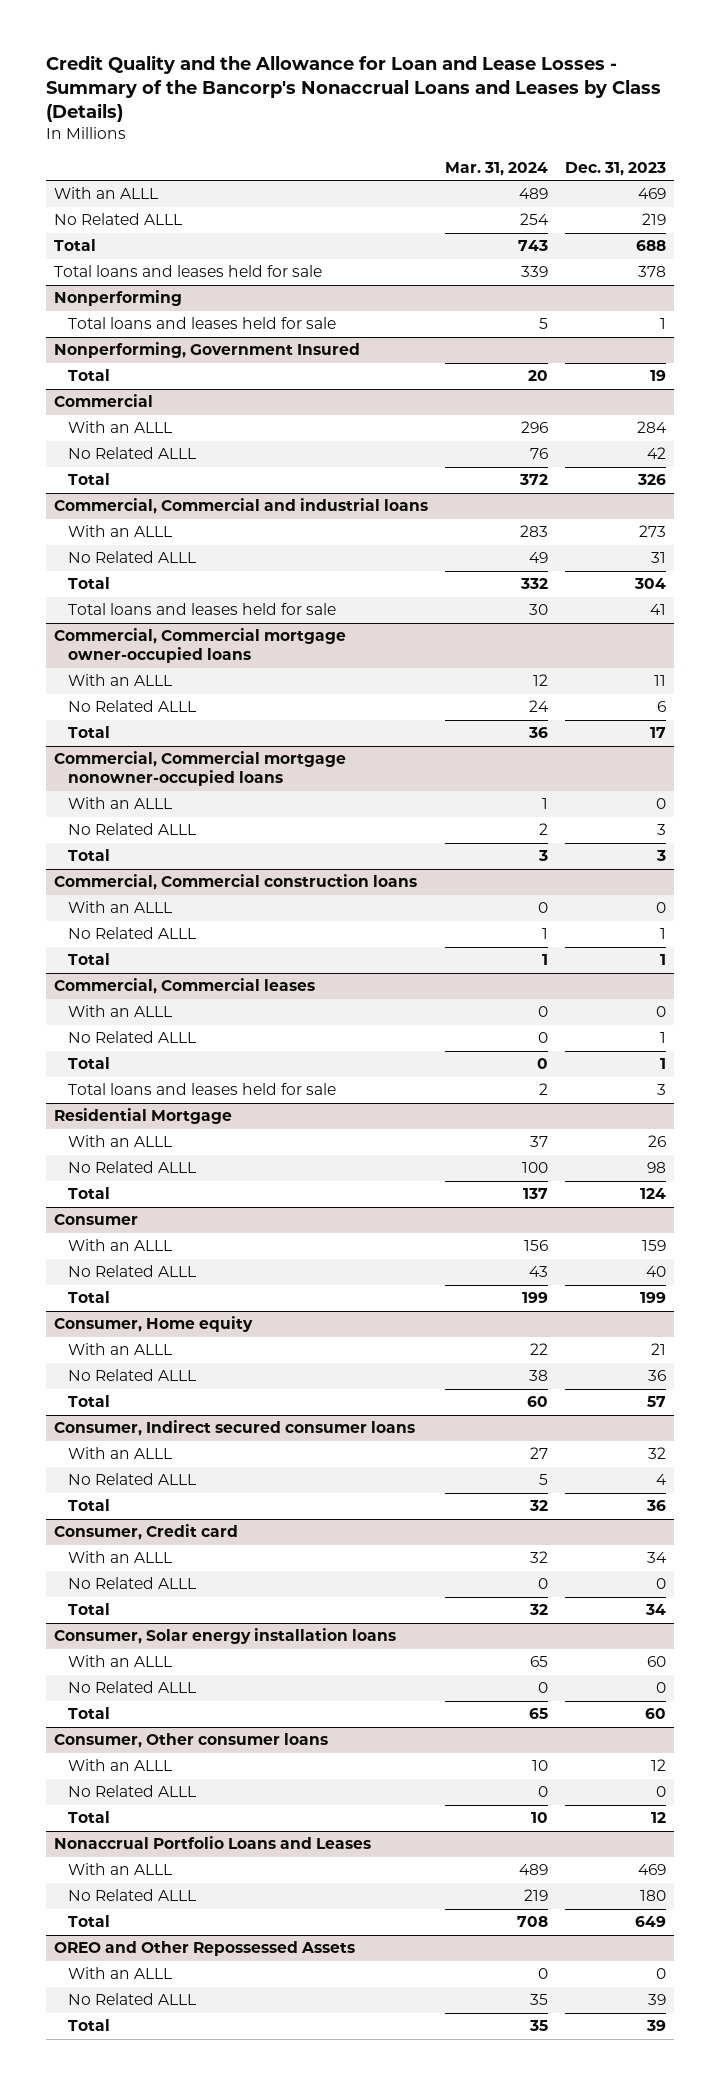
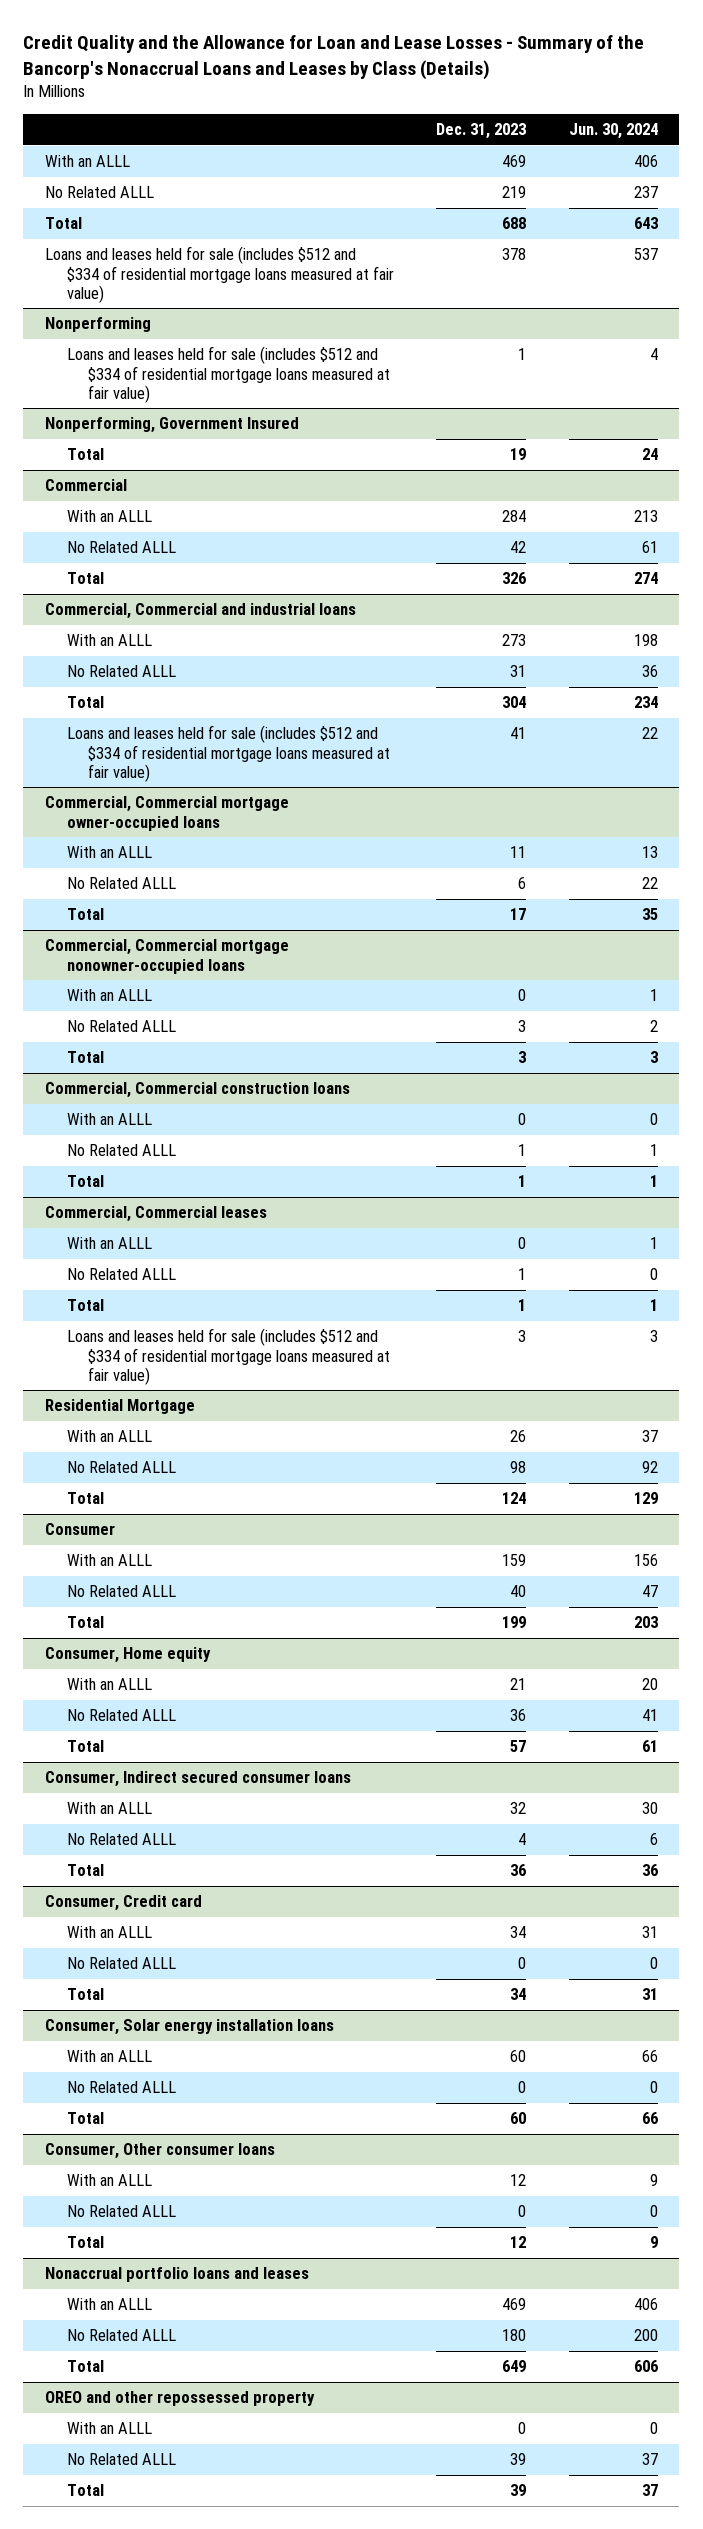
[444,161,548,176] Mar. 31, 2024 -> none
none -> [568,123,658,140] Jun. 30, 2024
[53,265,322,278] Total loans and leases held for sale -> [44,246,394,304] Loans and leases held for sale (includes $512 and $334 of residential mortgage loans measured at fair value)
[68,317,337,330] Total loans and leases held for sale -> [66,346,391,404] Loans and leases held for sale (includes $512 and $334 of residential mortgage loans measured at fair value)
[68,603,337,616] Total loans and leases held for sale -> [66,725,391,783] Loans and leases held for sale (includes $512 and $334 of residential mortgage loans measured at fair value)
[68,1083,337,1096] Total loans and leases held for sale -> [66,1328,391,1386] Loans and leases held for sale (includes $512 and $334 of residential mortgage loans measured at fair value)
[53,1836,371,1850] Nonaccrual Portfolio Loans and Leases -> [44,2267,309,2283] Nonaccrual portfolio loans and leases
[53,1941,355,1957] OREO and Other Repossessed Assets -> [44,2391,315,2407] OREO and other repossessed property

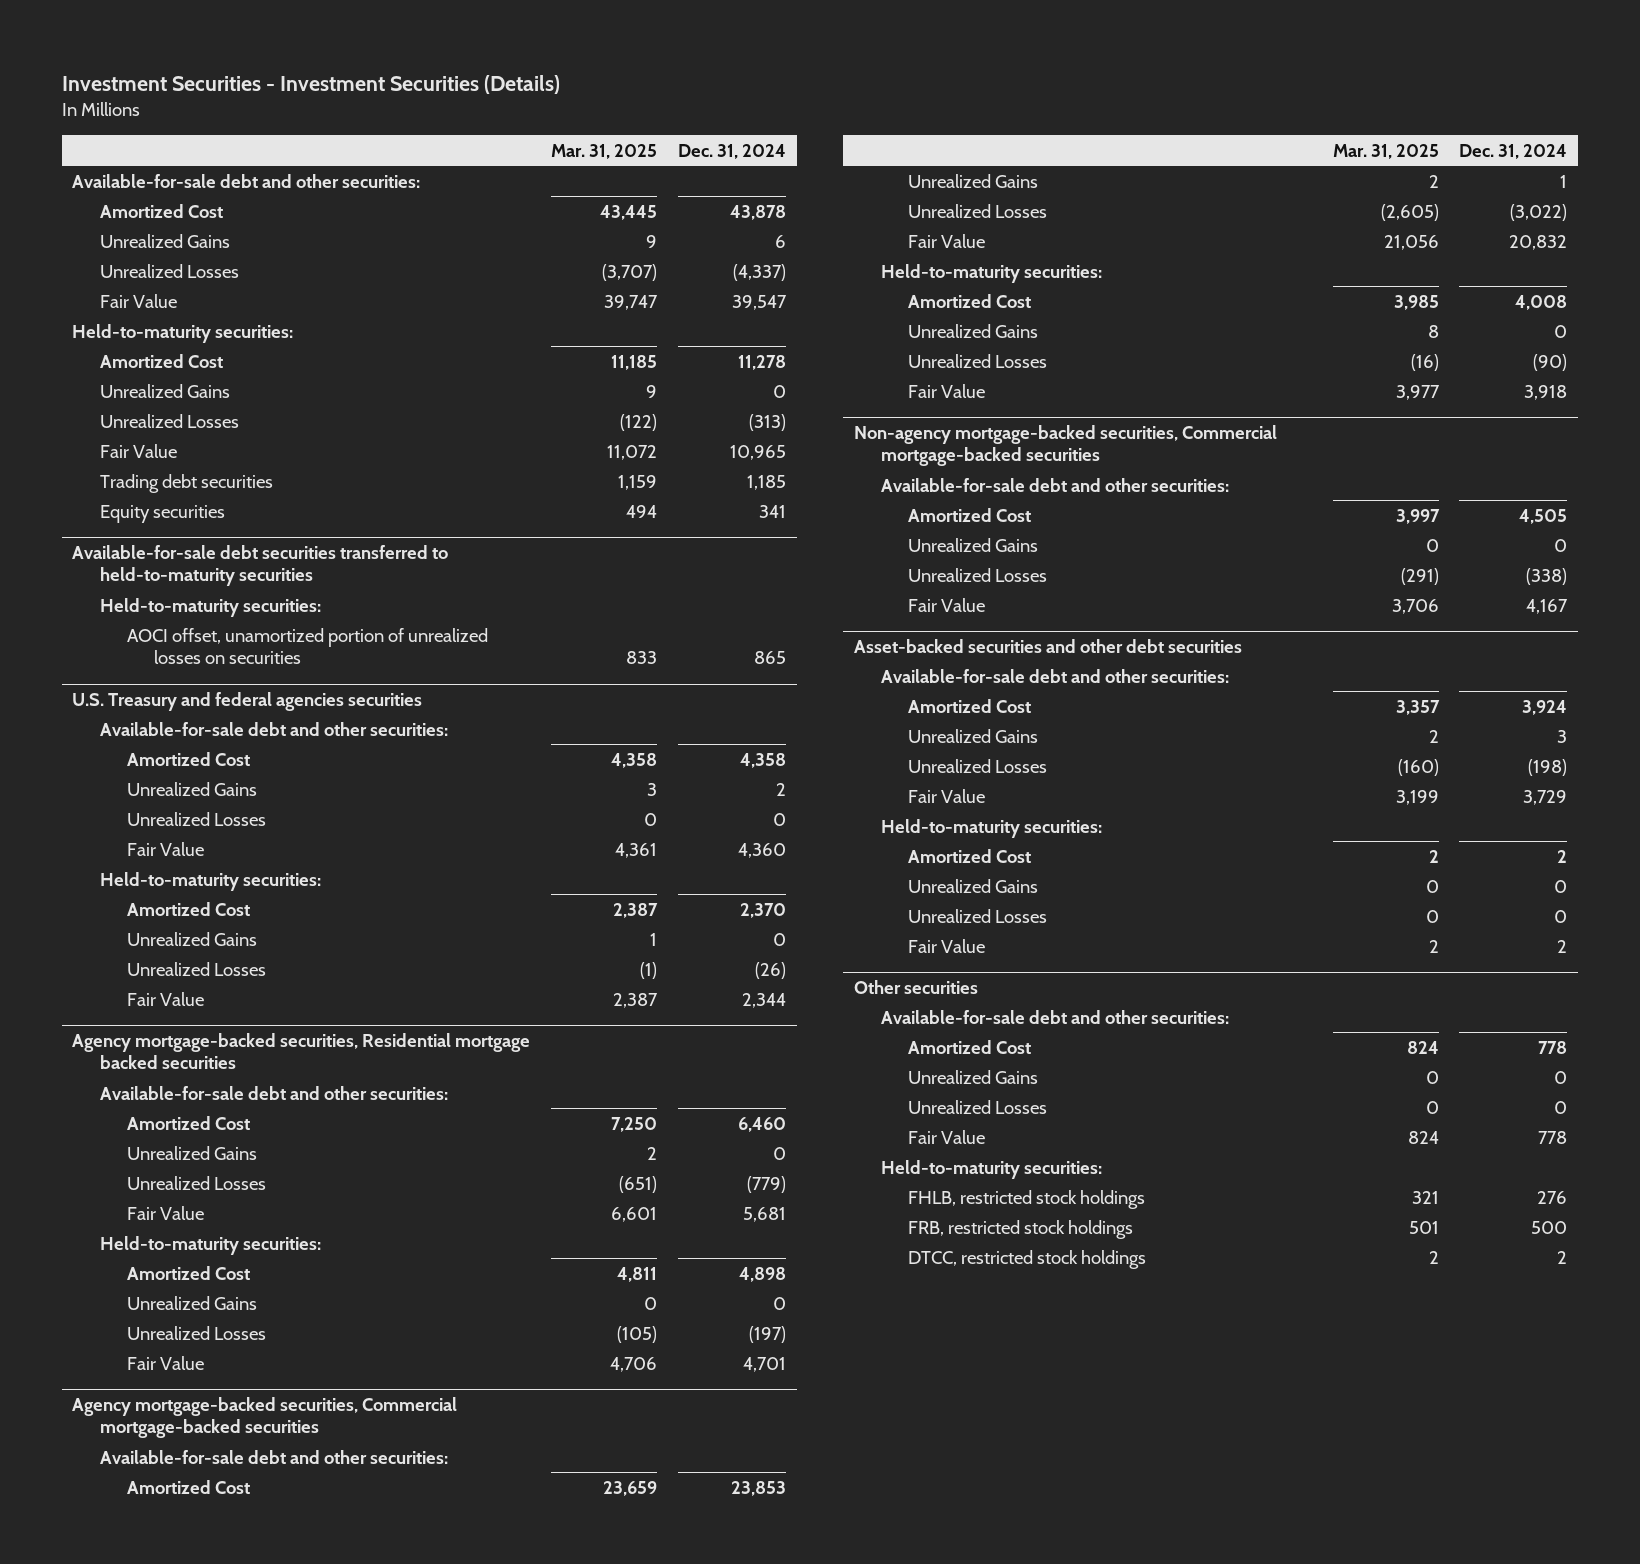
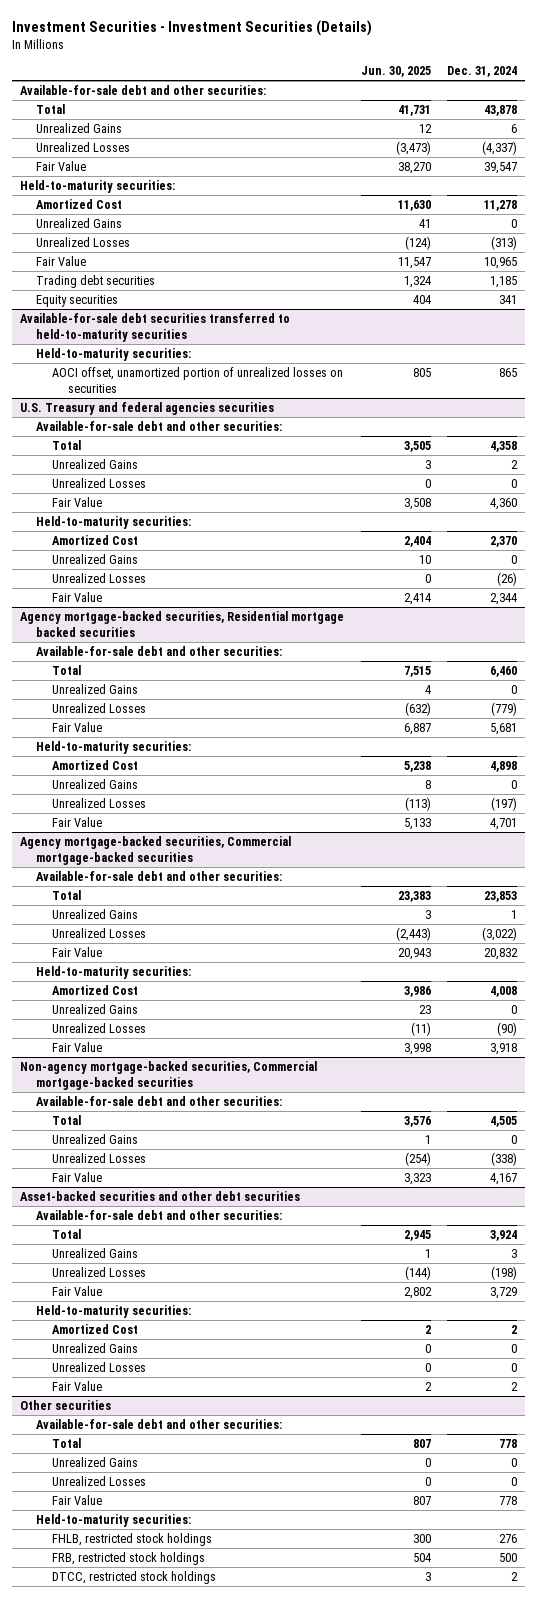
[551,143,658,159] Mar. 31, 2025 -> none
none -> [360,66,431,78] Jun. 30, 2025
[99,203,223,218] Amortized Cost -> [36,103,66,114] Total
[126,751,250,766] Amortized Cost -> [52,439,82,450] Total
[126,1115,250,1130] Amortized Cost -> [52,664,82,675] Total
[126,1479,250,1494] Amortized Cost -> [52,889,82,900] Total
[908,507,1032,522] Amortized Cost -> [52,1114,82,1125] Total
[908,698,1032,713] Amortized Cost -> [52,1228,82,1239] Total
[908,1039,1032,1054] Amortized Cost -> [52,1437,82,1448] Total

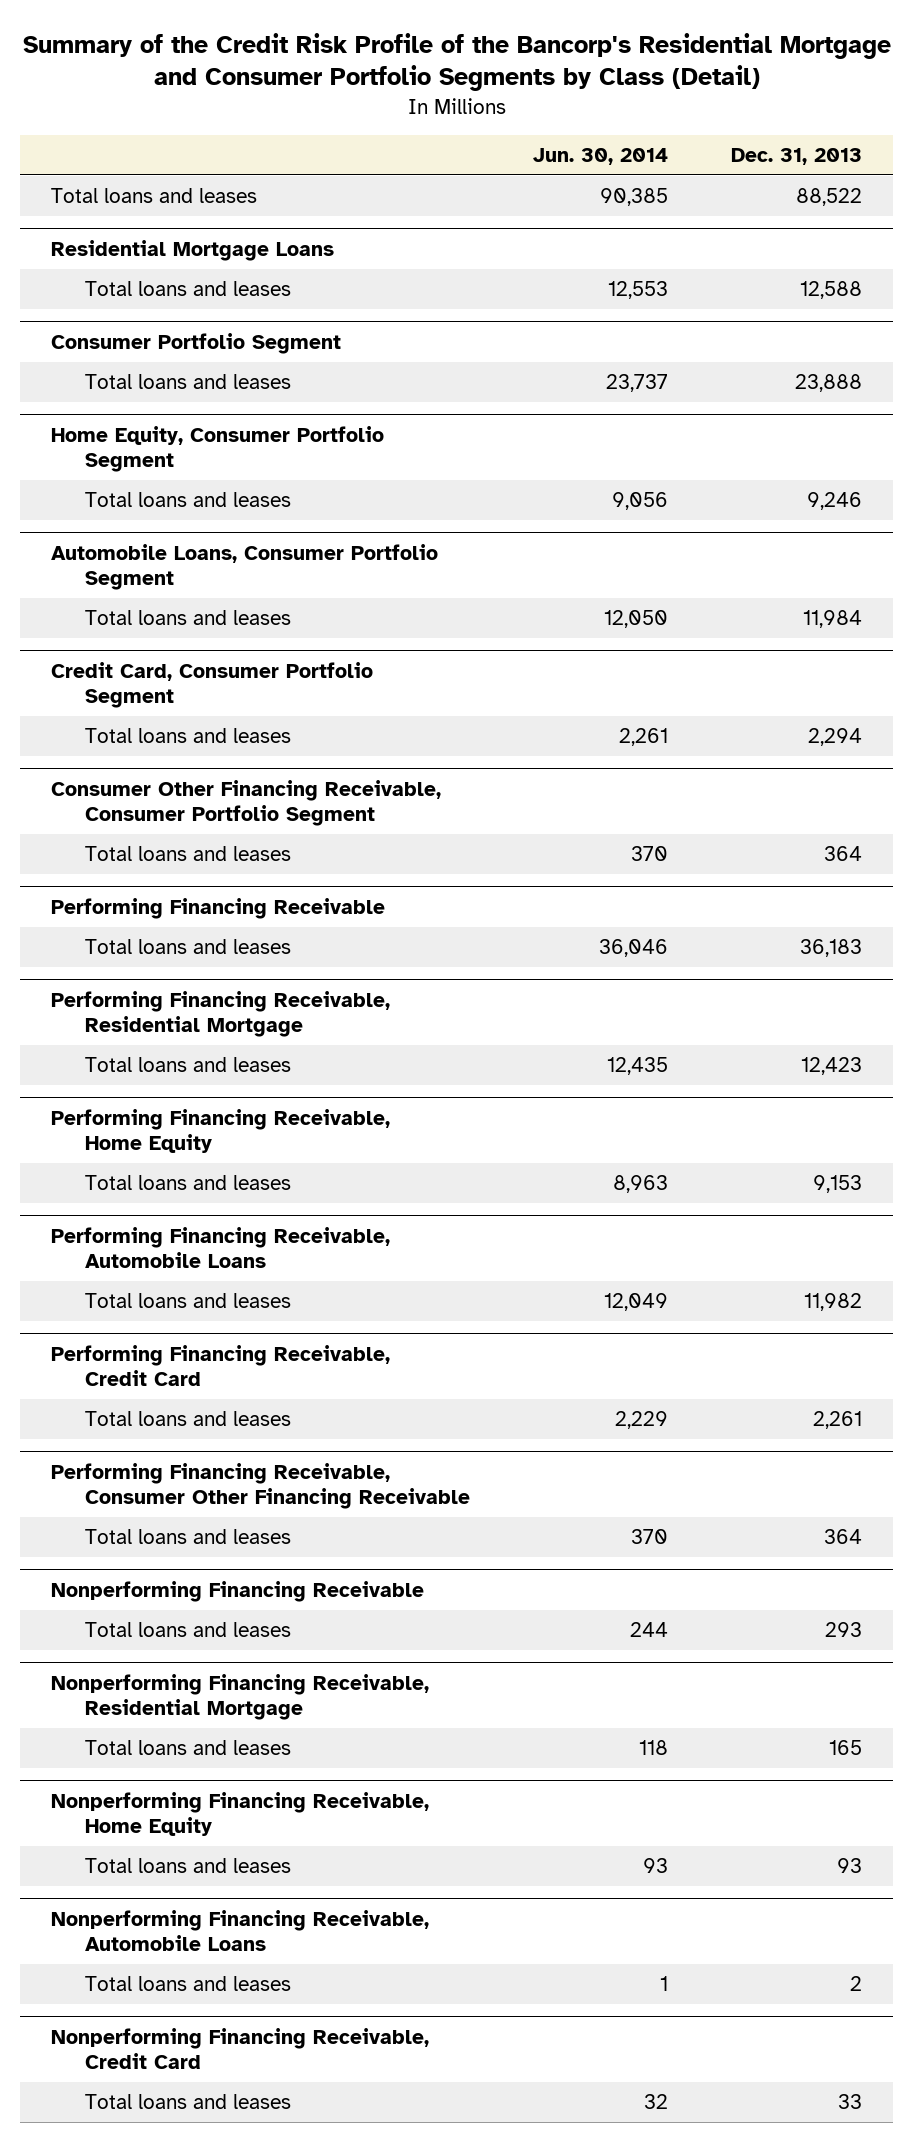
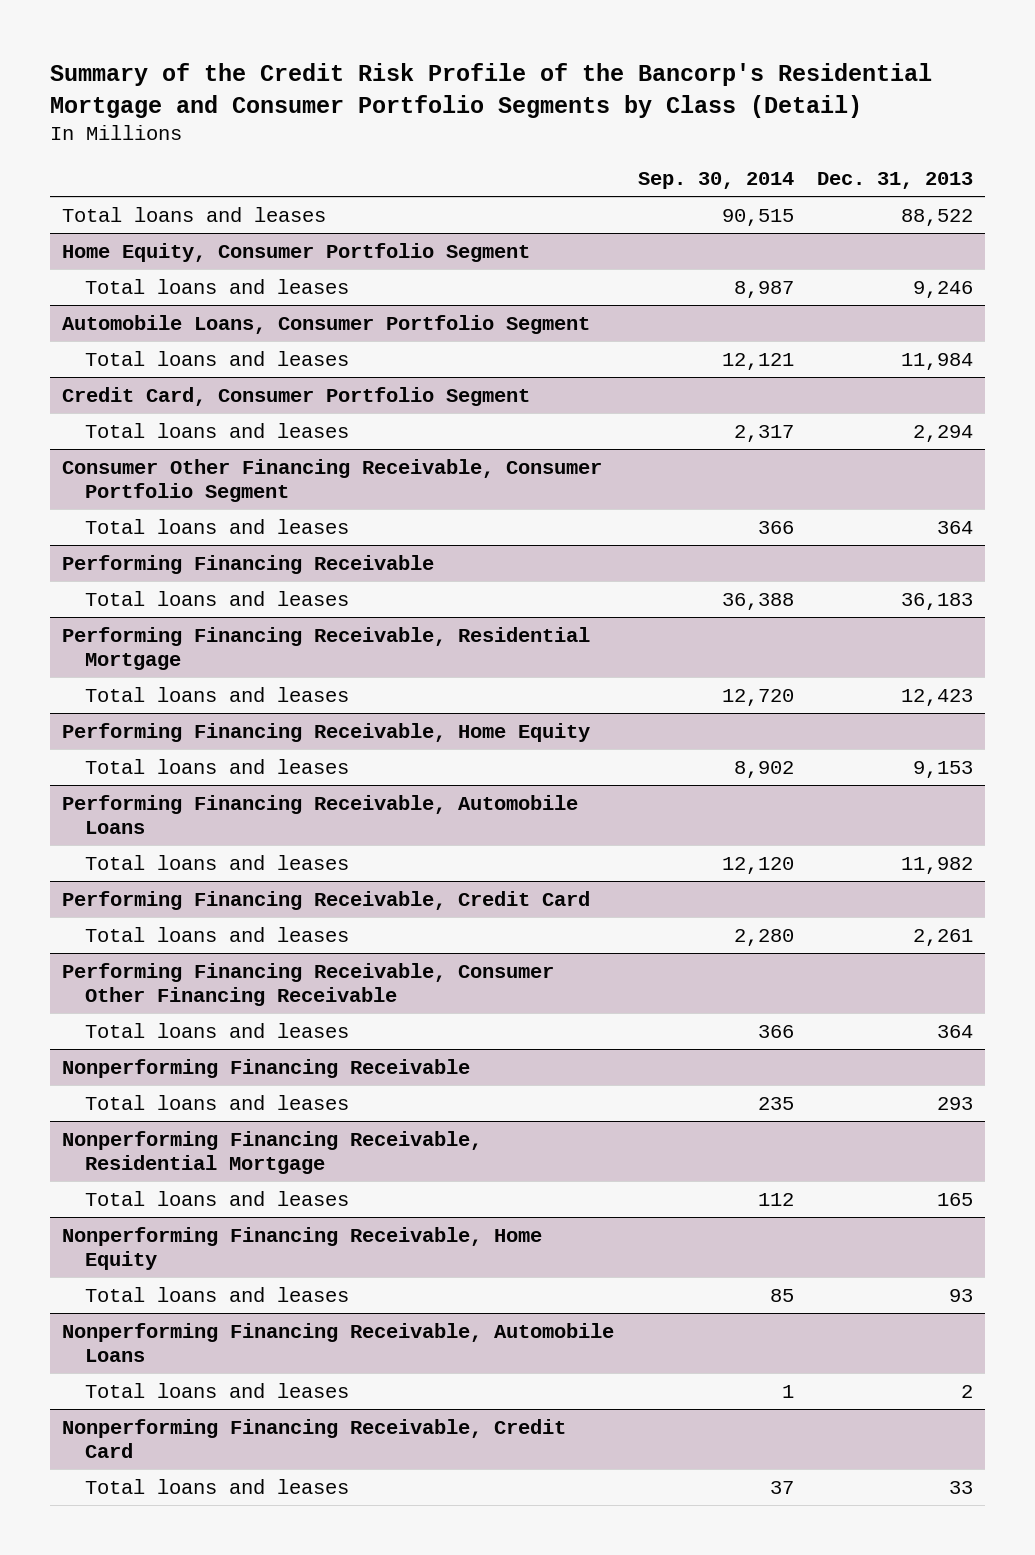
[532,148,668,166] Jun. 30, 2014 -> none
none -> [637,172,794,190] Sep. 30, 2014
[51,239,335,261] Residential Mortgage Loans -> none
[84,281,291,297] Total loans and leases -> none
[51,332,342,354] Consumer Portfolio Segment -> none
[84,374,291,390] Total loans and leases -> none

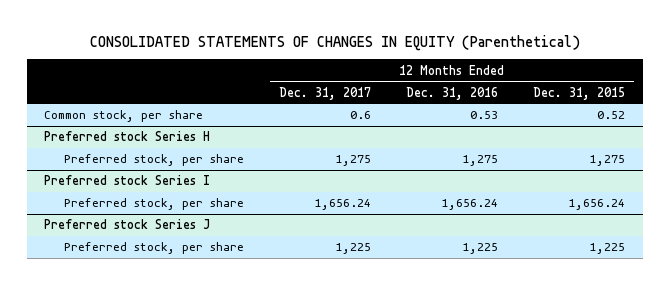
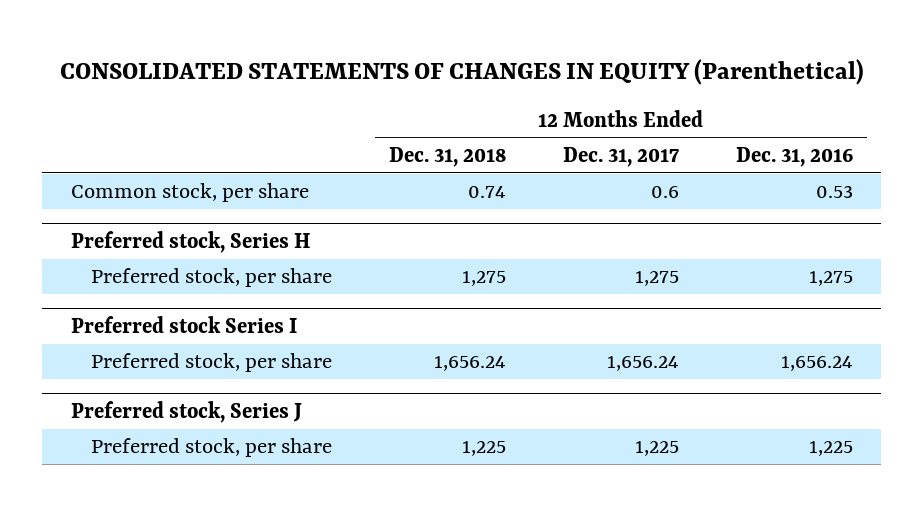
[533,86,626,100] Dec. 31, 2015 -> none
none -> [389,147,507,168] Dec. 31, 2018
[44,131,211,142] Preferred stock Series H -> [70,230,310,253] Preferred stock, Series H
[44,219,211,230] Preferred stock Series J -> [70,400,302,423] Preferred stock, Series J

